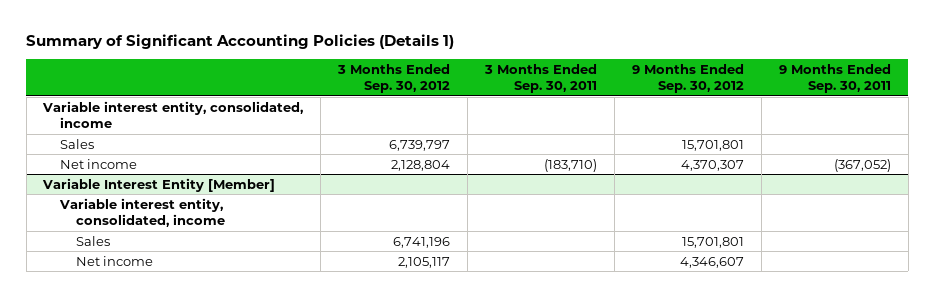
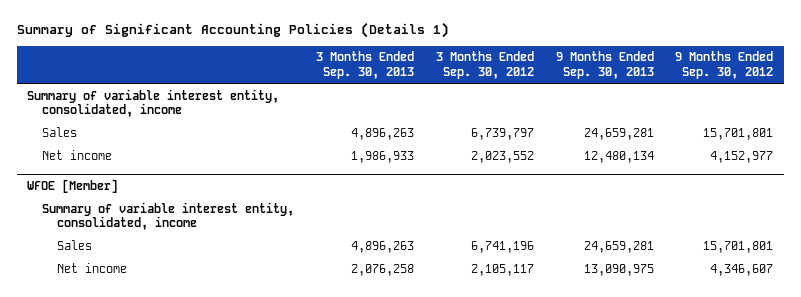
[484,63,598,94] 3 Months Ended Sep. 30, 2011 -> none
[778,63,891,94] 9 Months Ended Sep. 30, 2011 -> none
none -> [315,51,414,79] 3 Months Ended Sep. 30, 2013
none -> [555,51,654,79] 9 Months Ended Sep. 30, 2013
[42,100,304,129] Variable interest entity, consolidated, income -> [27,88,280,117] Summary of variable interest entity, consolidated, income
[42,177,276,192] Variable Interest Entity [Member] -> none
[391,159,451,171] 2,128,804 -> [470,150,534,163] 2,023,552
[681,159,745,171] 4,370,307 -> [710,150,774,163] 4,152,977
none -> [27,178,119,193] WFOE [Member]
[58,197,226,228] Variable interest entity, consolidated, income -> [42,201,295,230] Summary of variable interest entity, consolidated, income

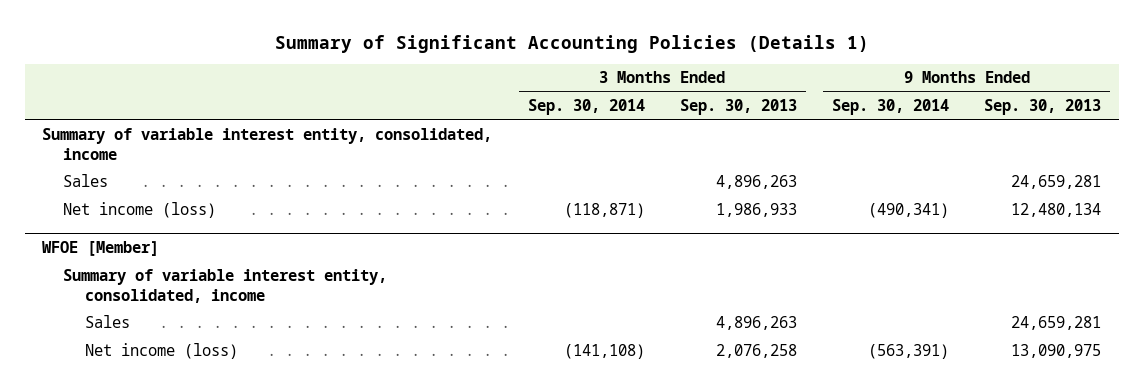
[435,51,534,79] 3 Months Ended Sep. 30, 2012 -> none
[675,51,774,79] 9 Months Ended Sep. 30, 2012 -> none
none -> [527,99,645,116] Sep. 30, 2014
none -> [832,99,950,116] Sep. 30, 2014
[42,149,113,160] Net income -> [63,202,217,219] Net income (loss)
[56,262,127,273] Net income -> [84,343,238,360] Net income (loss)

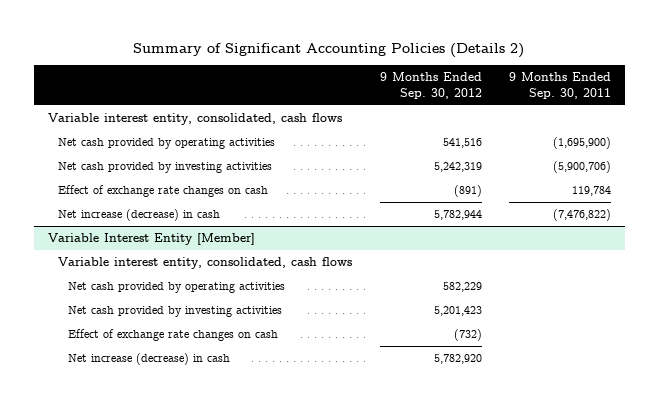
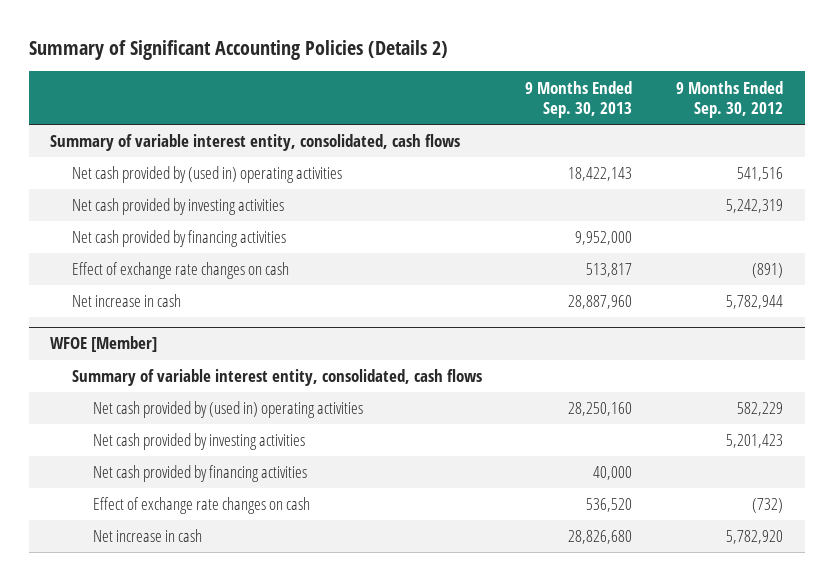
[509,72,612,99] 9 Months Ended Sep. 30, 2011 -> none
none -> [525,80,633,118] 9 Months Ended Sep. 30, 2013
[47,113,342,126] Variable interest entity, consolidated, cash flows -> [50,134,461,152] Summary of variable interest entity, consolidated, cash flows
[57,138,275,150] Net cash provided by operating activities -> [71,166,342,184] Net cash provided by (used in) operating activities
none -> [71,230,286,248] Net cash provided by financing activities
[47,233,255,246] Variable Interest Entity [Member] -> none
[57,209,220,222] Net increase (decrease) in cash -> [71,294,181,308] Net increase in cash
none -> [50,336,158,353] WFOE [Member]
[57,257,352,270] Variable interest entity, consolidated, cash flows -> [71,369,482,387] Summary of variable interest entity, consolidated, cash flows
[68,282,286,294] Net cash provided by operating activities -> [92,401,363,419] Net cash provided by (used in) operating activities
none -> [92,465,307,483] Net cash provided by financing activities
[68,353,231,366] Net increase (decrease) in cash -> [92,529,202,543] Net increase in cash

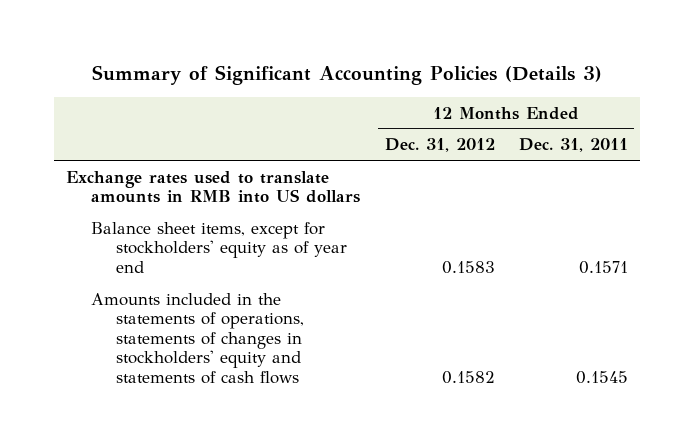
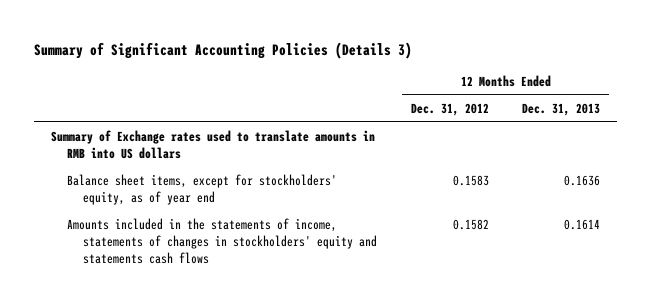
[519,138,629,153] Dec. 31, 2011 -> none
none -> [522,102,601,116] Dec. 31, 2013
[66,170,360,204] Exchange rates used to translate amounts in RMB into US dollars -> [51,130,376,160] Summary of Exchange rates used to translate amounts in RMB into US dollars
[90,221,347,273] Balance sheet items, except for stockholders' equity as of year end -> [67,174,338,206] Balance sheet items, except for stockholders' equity, as of year end
[90,292,304,384] Amounts included in the statements of operations, statements of changes in stockholders' equity and statements of cash flows -> [67,218,378,265] Amounts included in the statements of income, statements of changes in stockholders' equity and statements cash flows

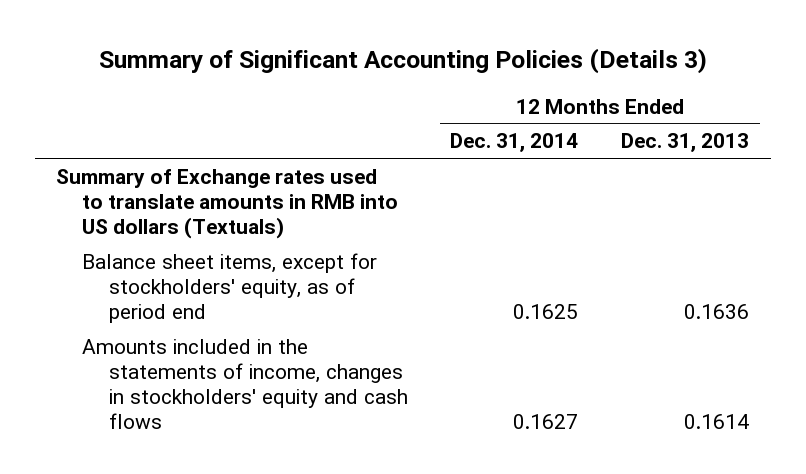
[410,102,489,116] Dec. 31, 2012 -> none
none -> [450,133,579,153] Dec. 31, 2014
[51,130,376,160] Summary of Exchange rates used to translate amounts in RMB into US dollars -> [56,168,399,240] Summary of Exchange rates used to translate amounts in RMB into US dollars (Textuals)
[67,174,338,206] Balance sheet items, except for stockholders' equity, as of year end -> [82,252,378,324] Balance sheet items, except for stockholders' equity, as of period end
[67,218,378,265] Amounts included in the statements of income, statements of changes in stockholders' equity and statements cash flows -> [82,338,408,430] Amounts included in the statements of income, changes in stockholders' equity and cash flows

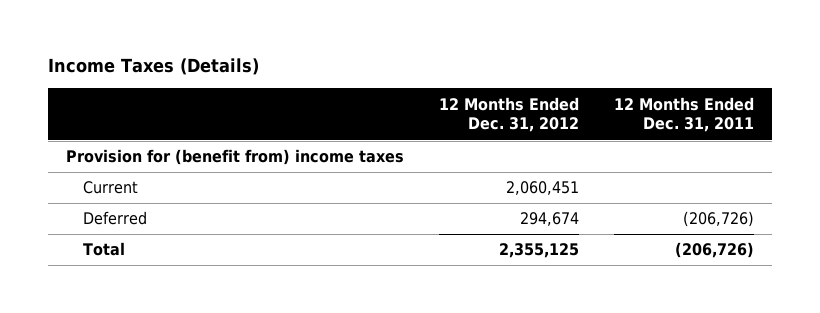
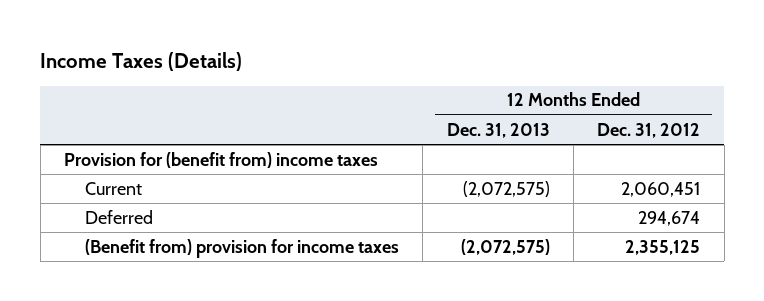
[614,96,755,133] 12 Months Ended Dec. 31, 2011 -> none
none -> [446,122,550,138] Dec. 31, 2013
[82,242,125,257] Total -> [84,238,399,258] (Benefit from) provision for income taxes

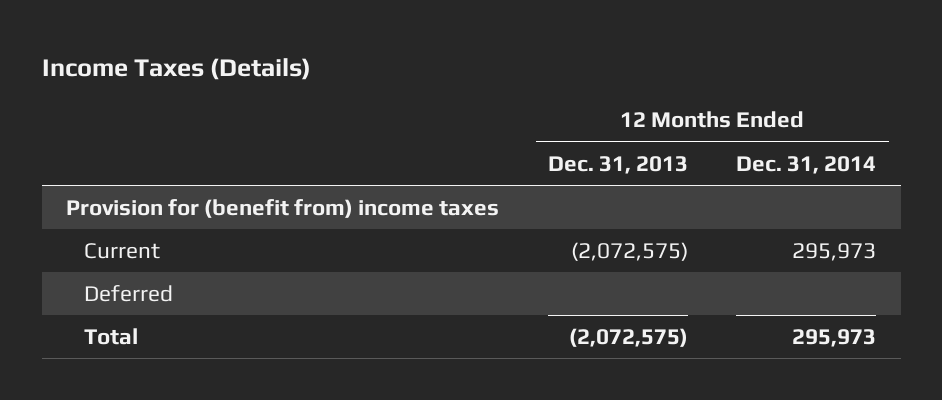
[597,122,701,138] Dec. 31, 2012 -> none
none -> [736,155,877,174] Dec. 31, 2014
[84,238,399,258] (Benefit from) provision for income taxes -> [83,327,138,345] Total

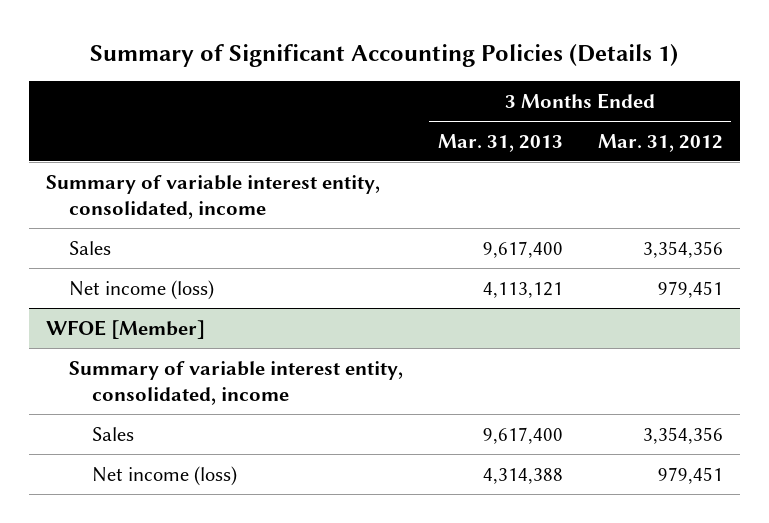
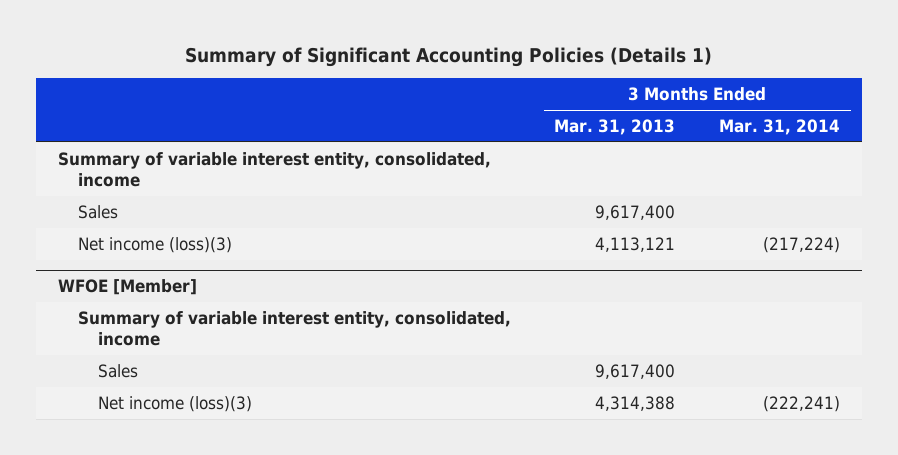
[597,133,723,152] Mar. 31, 2012 -> none
none -> [719,119,841,136] Mar. 31, 2014
[68,279,214,300] Net income (loss) -> [77,237,232,254] Net income (loss)(3)
[91,465,237,486] Net income (loss) -> [97,396,252,413] Net income (loss)(3)

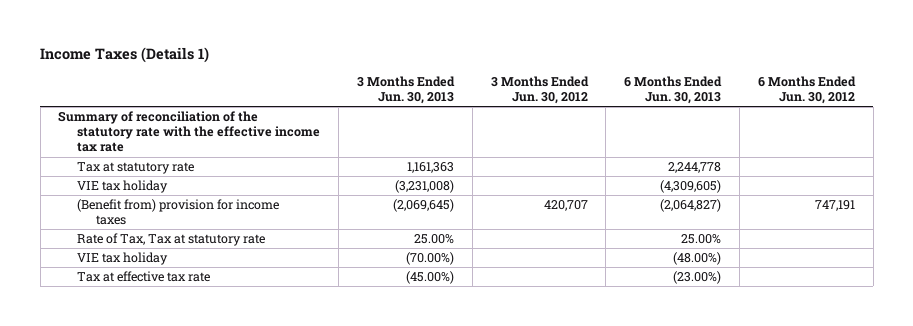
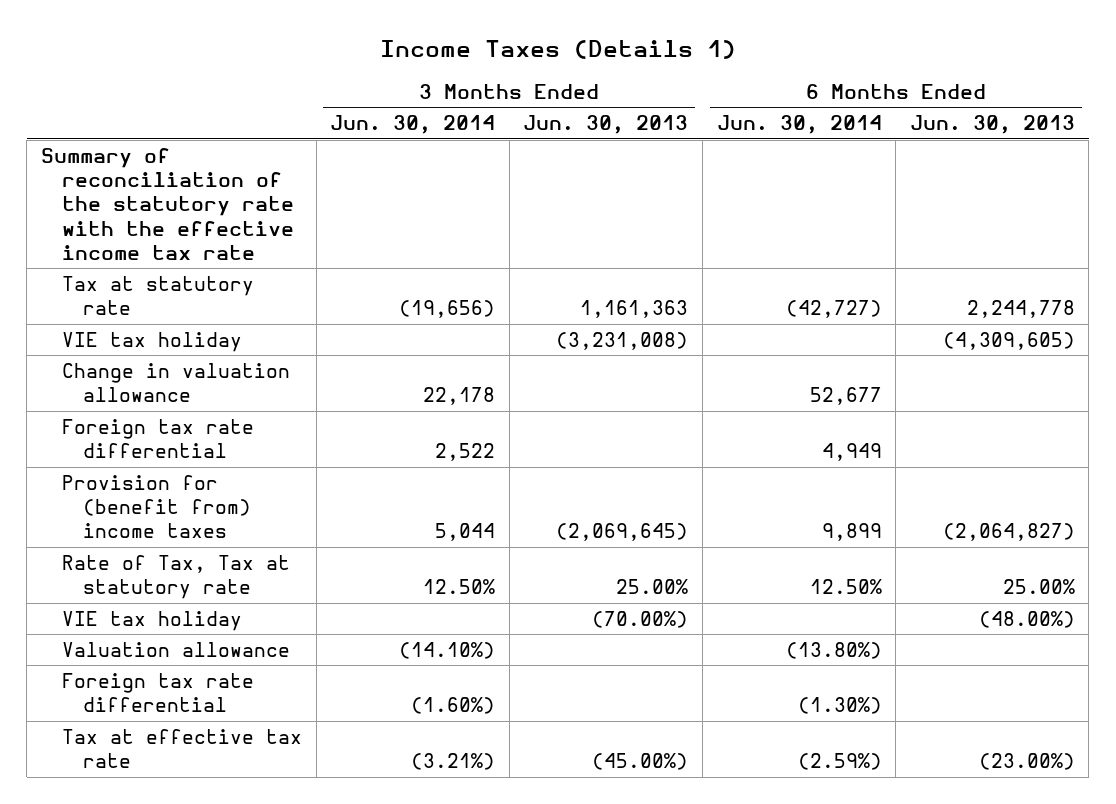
[490,75,589,104] 3 Months Ended Jun. 30, 2012 -> none
[757,75,856,104] 6 Months Ended Jun. 30, 2012 -> none
none -> [330,115,496,135] Jun. 30, 2014
none -> [716,115,882,135] Jun. 30, 2014
none -> [62,362,291,403] Change in valuation allowance
none -> [62,418,255,459] Foreign tax rate differential
[77,198,280,226] (Benefit from) provision for income taxes -> [62,474,252,539] Provision for (benefit from) income taxes
none -> [62,641,291,657] Valuation allowance
none -> [62,672,255,713] Foreign tax rate differential

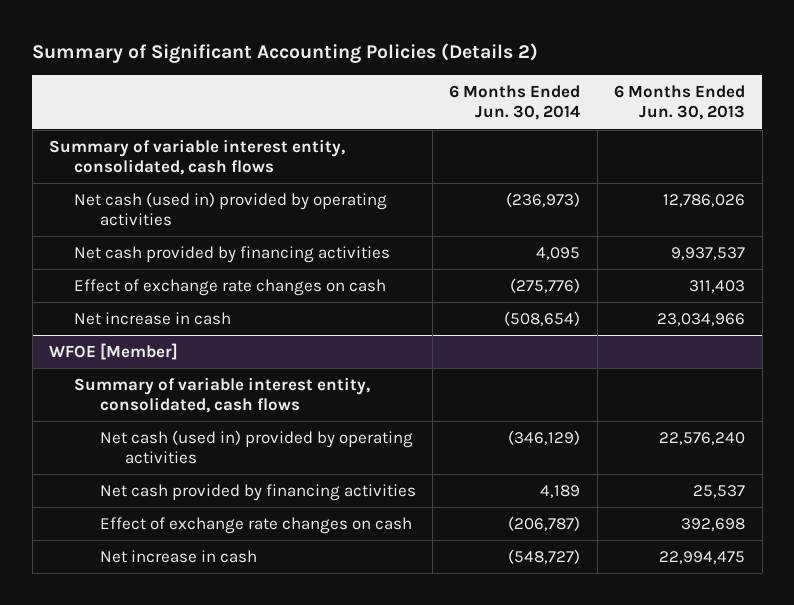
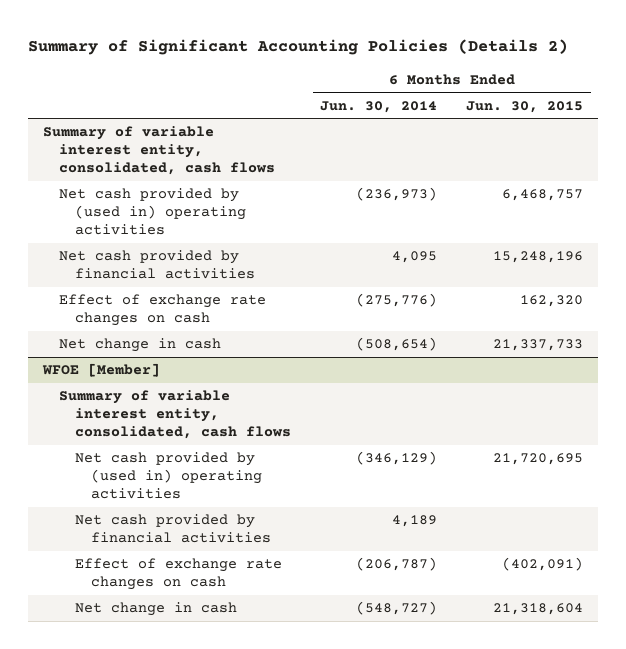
[614,85,746,121] 6 Months Ended Jun. 30, 2013 -> none
none -> [466,100,584,113] Jun. 30, 2015
[74,191,388,227] Net cash (used in) provided by operating activities -> [58,188,246,235] Net cash provided by (used in) operating activities
[74,245,391,263] Net cash provided by financing activities -> [58,250,255,280] Net cash provided by financial activities
[74,311,232,325] Net increase in cash -> [58,338,221,353] Net change in cash
[99,429,413,465] Net cash (used in) provided by operating activities -> [74,452,262,499] Net cash provided by (used in) operating activities
[99,483,416,501] Net cash provided by financing activities -> [74,514,271,544] Net cash provided by financial activities
[99,549,257,563] Net increase in cash -> [74,602,237,617] Net change in cash

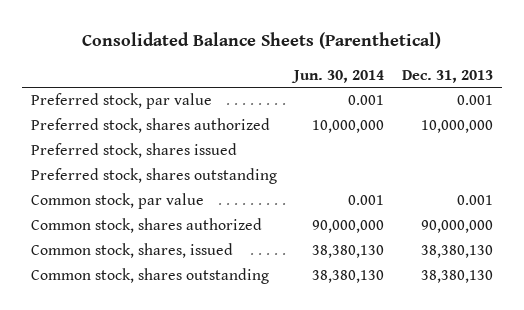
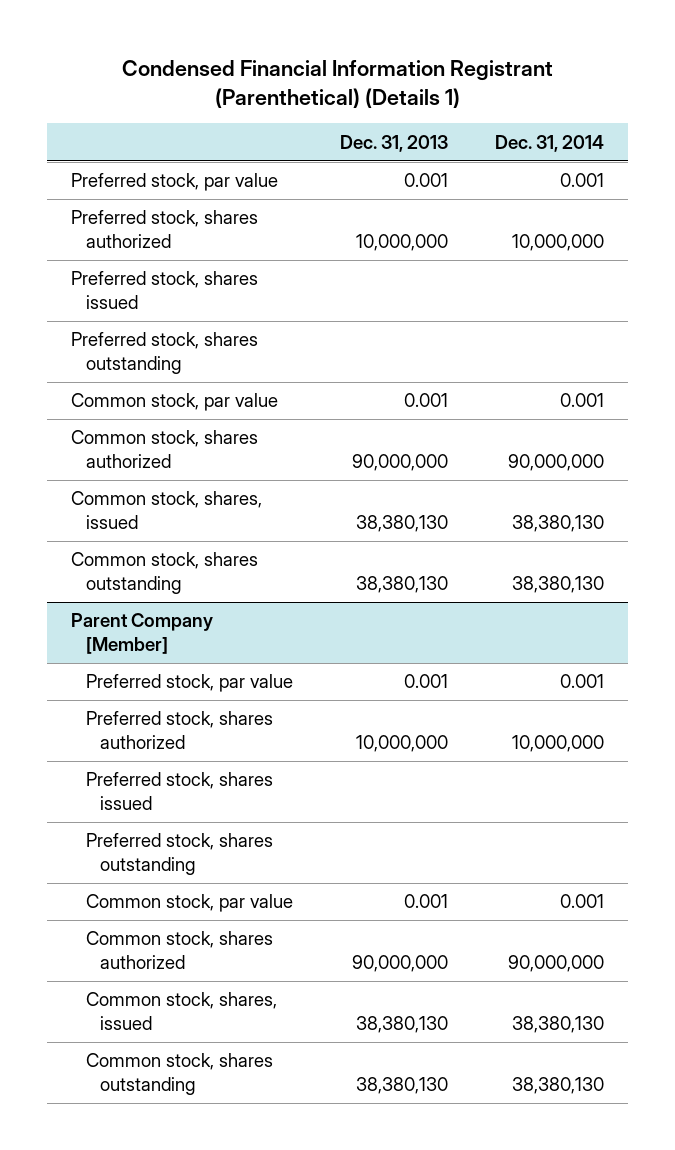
[81,32,441,50] Consolidated Balance Sheets (Parenthetical) -> [121,60,553,108] Condensed Financial Information Registrant (Parenthetical) (Details 1)
[291,69,385,83] Jun. 30, 2014 -> none
none -> [495,134,605,152] Dec. 31, 2014
none -> [70,613,213,655] Parent Company [Member]
none -> [85,674,293,693] Preferred stock, par value
none -> [85,711,273,750] Preferred stock, shares authorized
none -> [85,772,273,811] Preferred stock, shares issued
none -> [85,833,273,876] Preferred stock, shares outstanding
none -> [85,894,293,913] Common stock, par value
none -> [85,931,273,970] Common stock, shares authorized
none -> [85,992,277,1031] Common stock, shares, issued
none -> [85,1053,273,1096] Common stock, shares outstanding

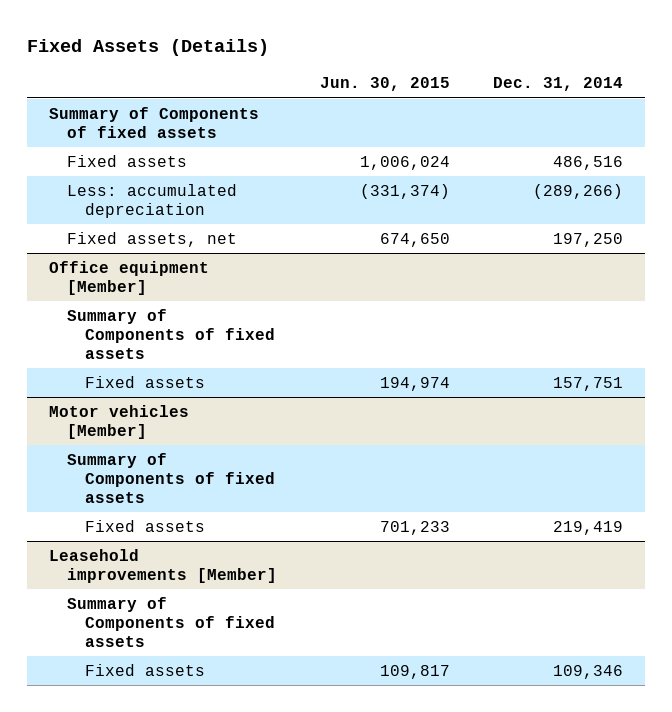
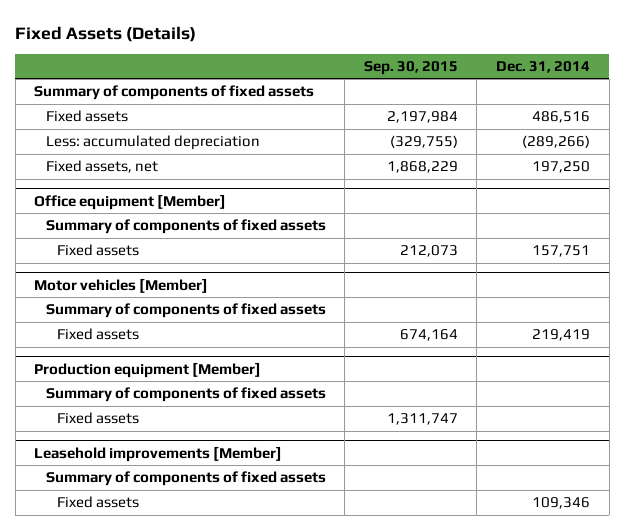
[319,77,450,92] Jun. 30, 2015 -> none
none -> [363,60,458,75] Sep. 30, 2015
[48,106,259,138] Summary of Components of fixed assets -> [34,85,315,101] Summary of components of fixed assets
[66,308,275,359] Summary of Components of fixed assets -> [45,219,326,235] Summary of components of fixed assets
[66,452,275,503] Summary of Components of fixed assets -> [45,303,326,319] Summary of components of fixed assets
none -> [34,361,262,378] Production equipment [Member]
none -> [45,387,326,403] Summary of components of fixed assets
none -> [57,412,140,425] Fixed assets
[66,596,275,647] Summary of Components of fixed assets -> [45,471,326,487] Summary of components of fixed assets

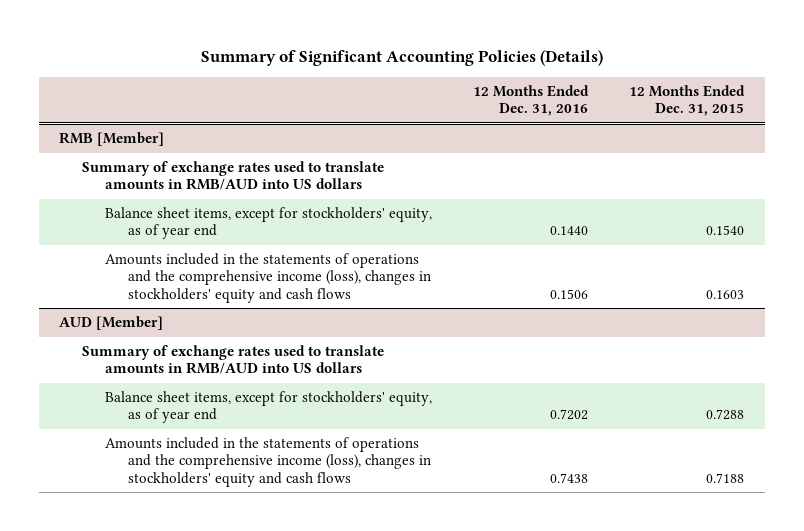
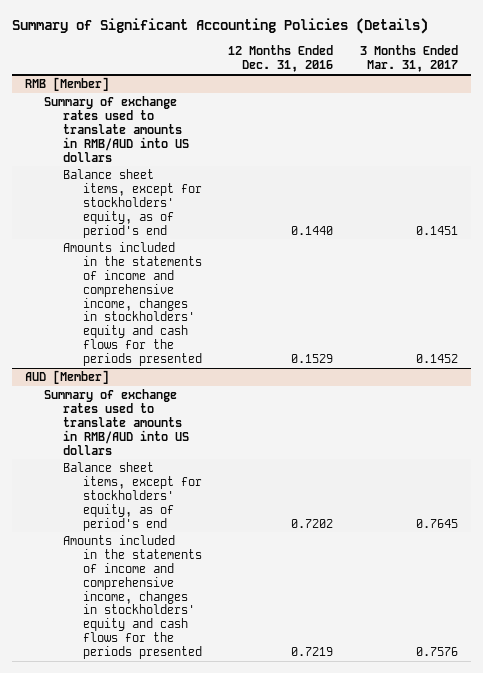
[629,84,746,117] 12 Months Ended Dec. 31, 2015 -> none
none -> [359,45,458,73] 3 Months Ended Mar. 31, 2017
[104,207,432,240] Balance sheet items, except for stockholders' equity, as of year end -> [63,169,202,238] Balance sheet items, except for stockholders' equity, as of period's end
[104,253,431,303] Amounts included in the statements of operations and the comprehensive income (loss), changes in stockholders' equity and cash flows -> [63,242,202,367] Amounts included in the statements of income and comprehensive income, changes in stockholders' equity and cash flows for the periods presented
[550,288,589,299] 0.1506 -> [291,354,334,364] 0.1529
[104,391,432,424] Balance sheet items, except for stockholders' equity, as of year end -> [63,462,202,531] Balance sheet items, except for stockholders' equity, as of period's end
[104,437,431,487] Amounts included in the statements of operations and the comprehensive income (loss), changes in stockholders' equity and cash flows -> [63,535,202,660] Amounts included in the statements of income and comprehensive income, changes in stockholders' equity and cash flows for the periods presented
[550,472,589,483] 0.7438 -> [291,647,334,657] 0.7219

